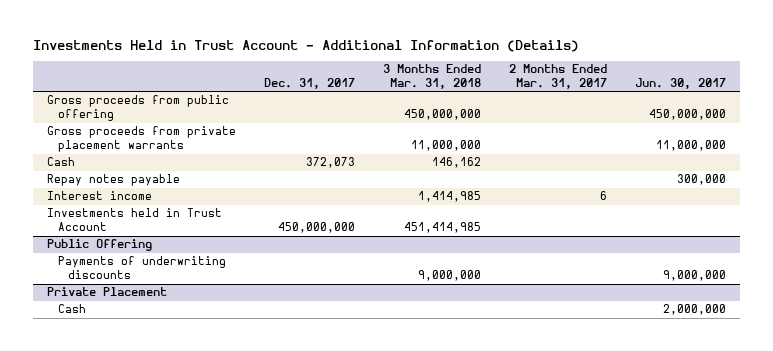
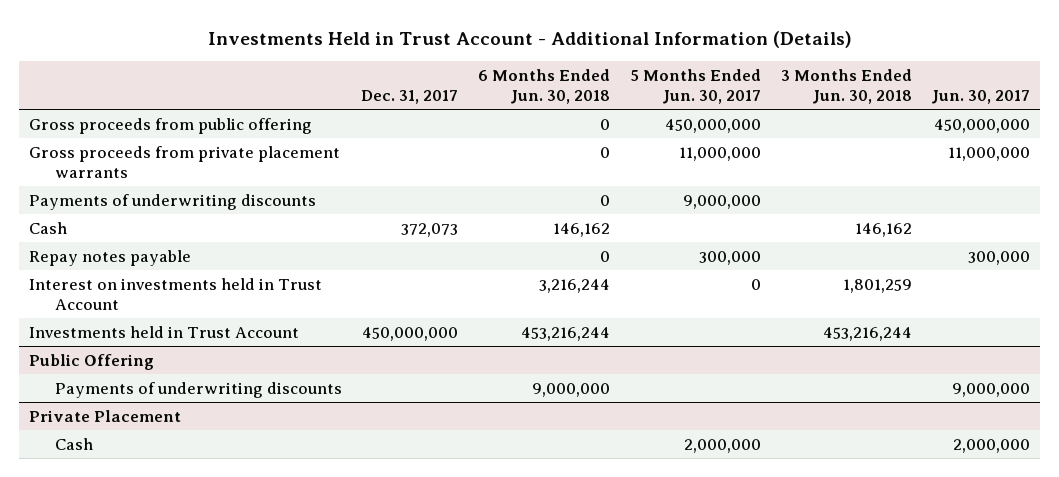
[383,64,482,89] 3 Months Ended Mar. 31, 2018 -> none
[509,64,608,89] 2 Months Ended Mar. 31, 2017 -> none
none -> [478,68,611,105] 6 Months Ended Jun. 30, 2018
none -> [629,68,761,105] 5 Months Ended Jun. 30, 2017
none -> [780,68,912,105] 3 Months Ended Jun. 30, 2018
none -> [28,193,316,210] Payments of underwriting discounts
[46,191,152,201] Interest income -> [28,277,322,310] Interest on investments held in Trust Account

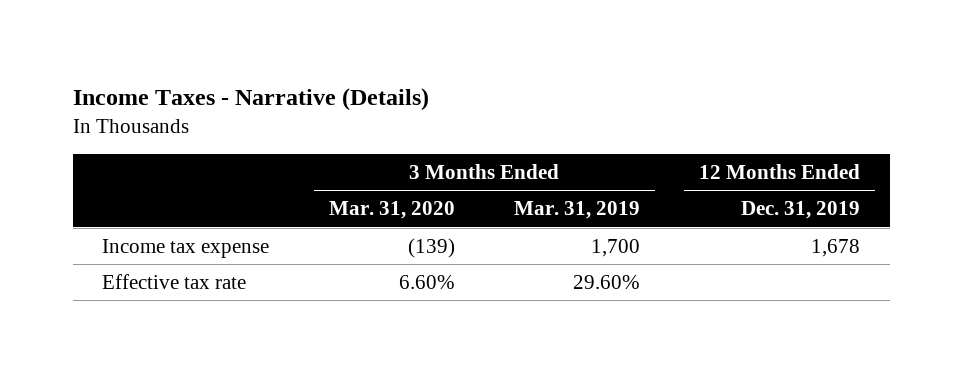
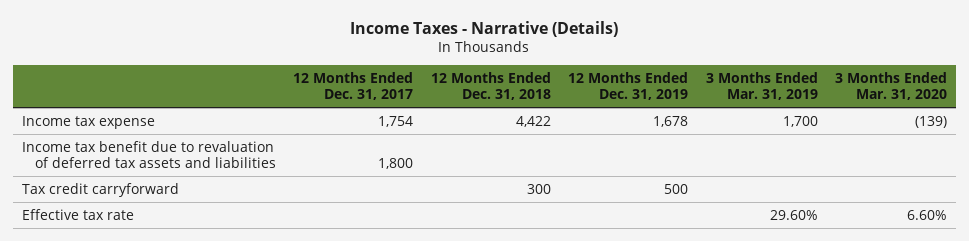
none -> [293,71,414,101] 12 Months Ended Dec. 31, 2017
none -> [430,71,551,101] 12 Months Ended Dec. 31, 2018
none -> [21,140,276,168] Income tax benefit due to revaluation of deferred tax assets and liabilities
none -> [21,182,179,197] Tax credit carryforward

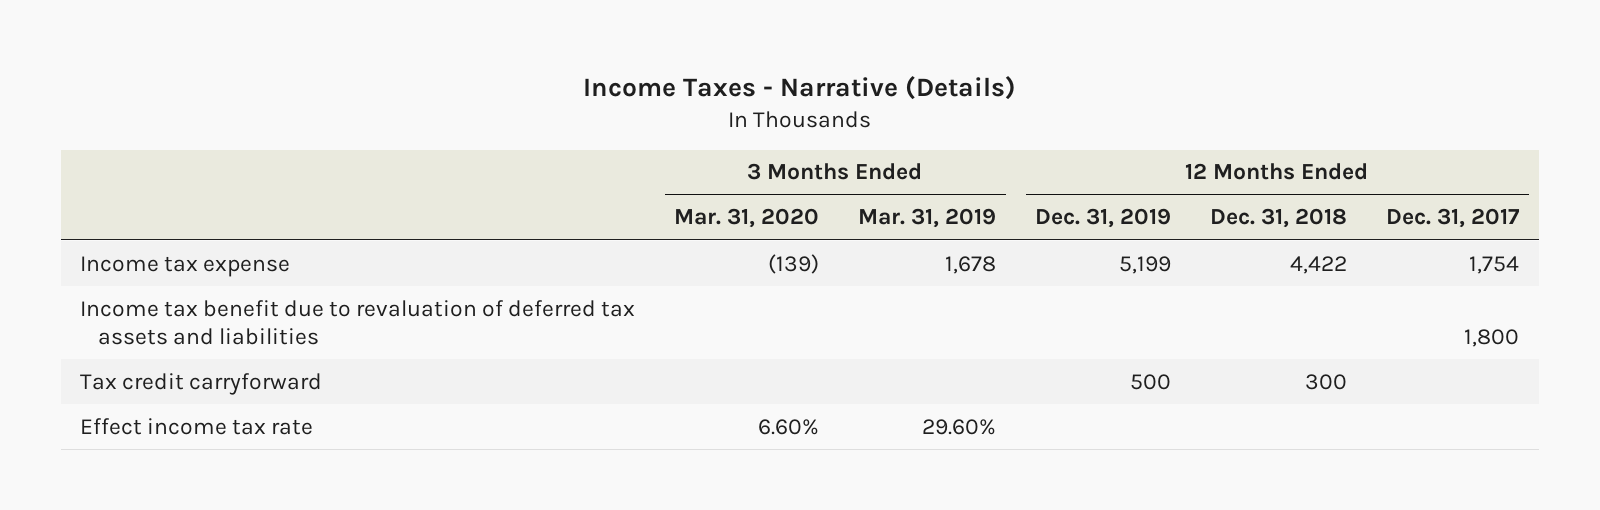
[653,115,689,127] 1,678 -> [1119,255,1172,274] 5,199
[782,115,818,127] 1,700 -> [945,255,997,274] 1,678
[21,208,134,220] Effective tax rate -> [80,417,314,435] Effect income tax rate

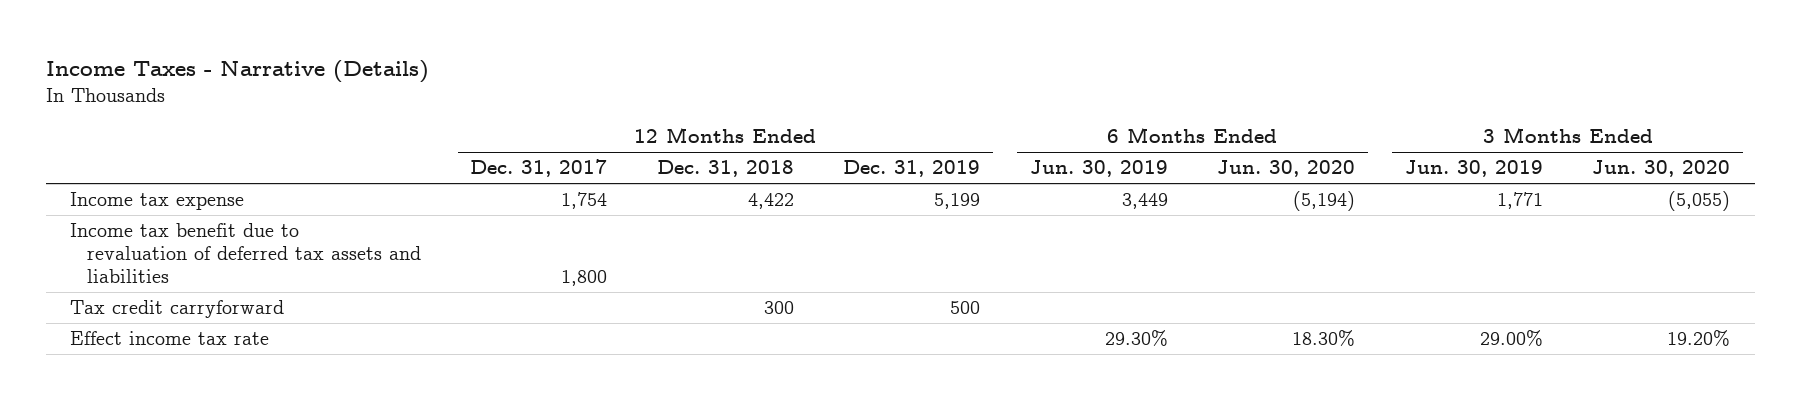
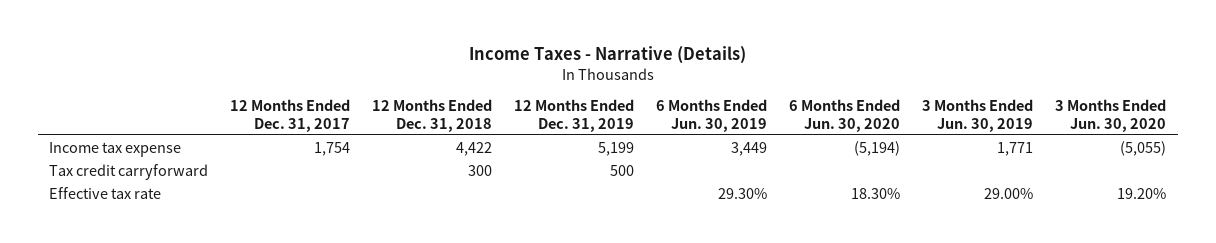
[70,223,421,283] Income tax benefit due to revaluation of deferred tax assets and liabilities -> none
[70,331,270,346] Effect income tax rate -> [49,186,162,199] Effective tax rate

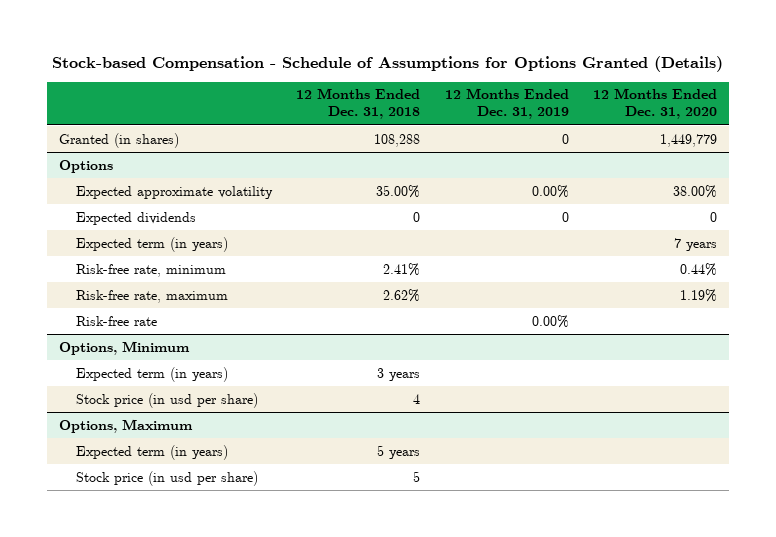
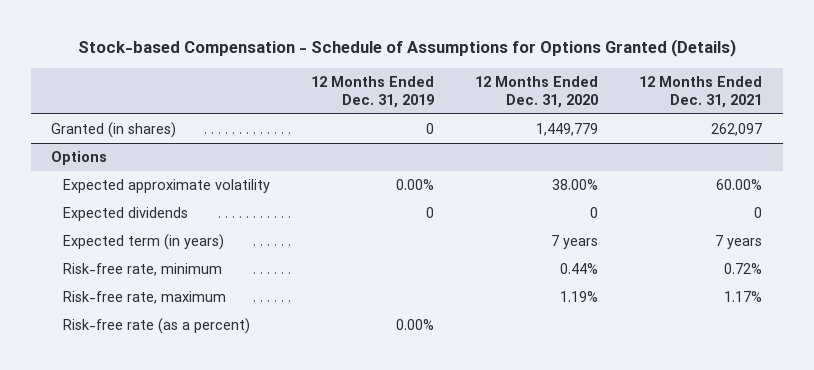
[296,88,421,120] 12 Months Ended Dec. 31, 2018 -> none
none -> [639,75,763,108] 12 Months Ended Dec. 31, 2021
[58,340,190,355] Options, Minimum -> none
[76,366,229,382] Expected term (in years) -> none
[76,392,259,408] Stock price (in usd per share) -> none
[58,418,193,433] Options, Maximum -> none
[76,444,229,460] Expected term (in years) -> none
[76,470,259,486] Stock price (in usd per share) -> none
[76,315,158,326] Risk-free rate -> [63,318,251,335] Risk-free rate (as a percent)

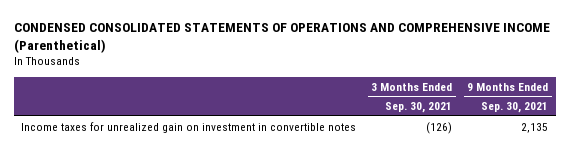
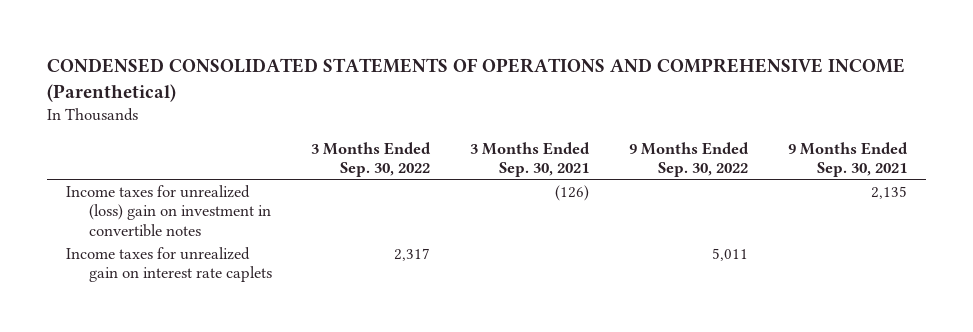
none -> [311,141,432,177] 3 Months Ended Sep. 30, 2022
none -> [628,141,749,177] 9 Months Ended Sep. 30, 2022
[21,121,357,133] Income taxes for unrealized gain on investment in convertible notes -> [66,185,271,237] Income taxes for unrealized (loss) gain on investment in convertible notes
none -> [66,247,272,283] Income taxes for unrealized gain on interest rate caplets

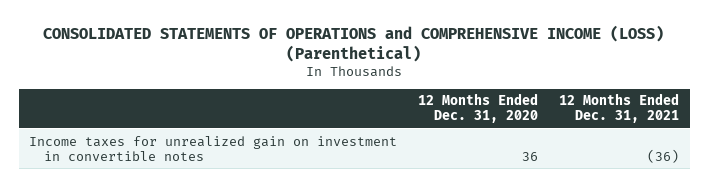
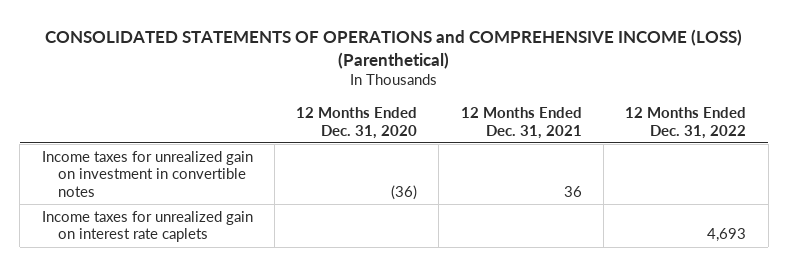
none -> [625,107,747,139] 12 Months Ended Dec. 31, 2022
[522,151,539,161] 36 -> [391,184,418,200] (36)
[647,148,680,163] (36) -> [563,185,582,197] 36
none -> [41,210,253,243] Income taxes for unrealized gain on interest rate caplets

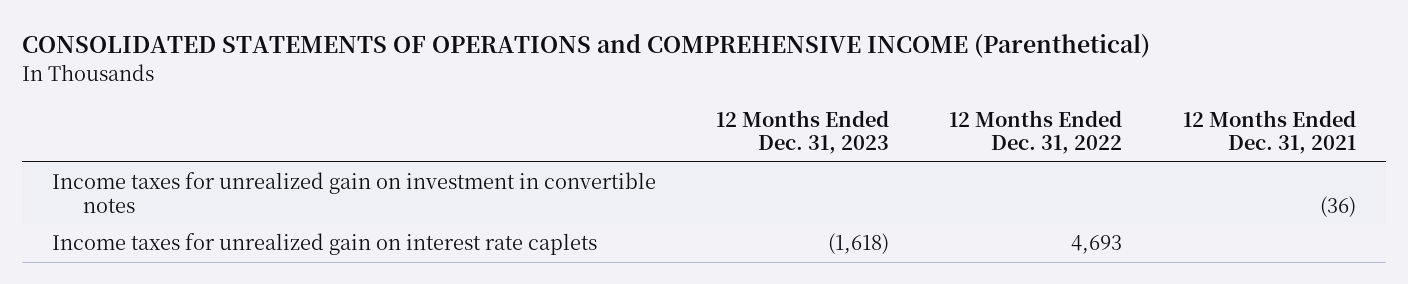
[44,28,742,69] CONSOLIDATED STATEMENTS OF OPERATIONS and COMPREHENSIVE INCOME (LOSS) (Parenthetical) -> [21,33,1150,59] CONSOLIDATED STATEMENTS OF OPERATIONS and COMPREHENSIVE INCOME (Parenthetical)
[296,107,418,139] 12 Months Ended Dec. 31, 2020 -> none
none -> [716,109,890,155] 12 Months Ended Dec. 31, 2023
[563,185,582,197] 36 -> [1319,195,1356,217] (36)

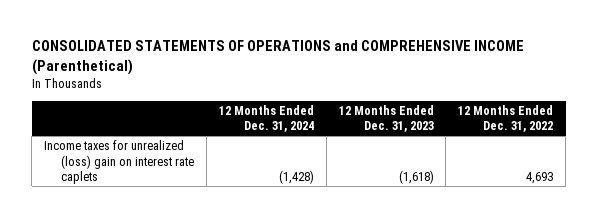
[1182,109,1356,155] 12 Months Ended Dec. 31, 2021 -> none
none -> [218,104,314,133] 12 Months Ended Dec. 31, 2024
[52,172,657,213] Income taxes for unrealized gain on investment in convertible notes -> none
[52,233,598,256] Income taxes for unrealized gain on interest rate caplets -> [43,140,195,185] Income taxes for unrealized (loss) gain on interest rate caplets

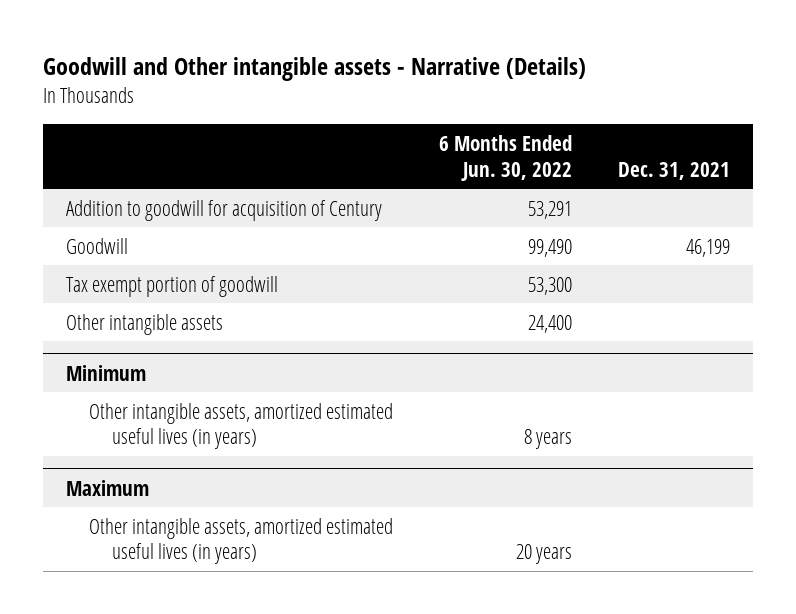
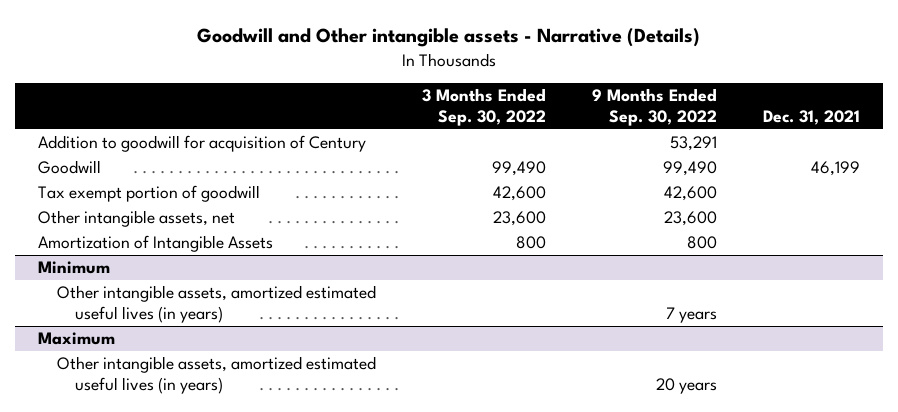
[439,134,573,181] 6 Months Ended Jun. 30, 2022 -> none
none -> [421,88,546,127] 3 Months Ended Sep. 30, 2022
none -> [591,88,717,127] 9 Months Ended Sep. 30, 2022
[65,313,223,335] Other intangible assets -> [38,210,236,228] Other intangible assets, net
none -> [38,235,274,253] Amortization of Intangible Assets

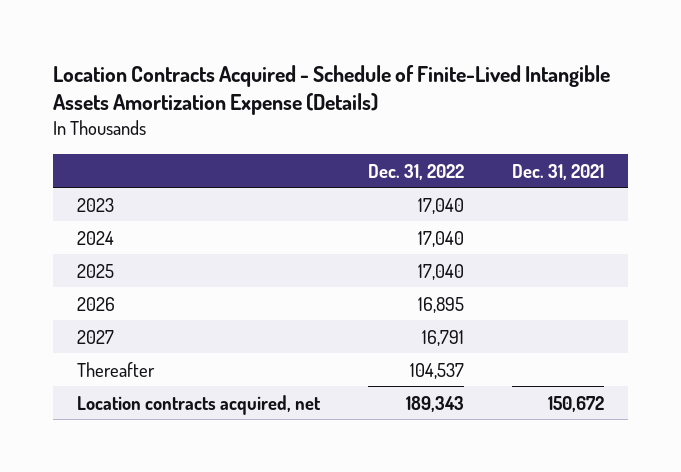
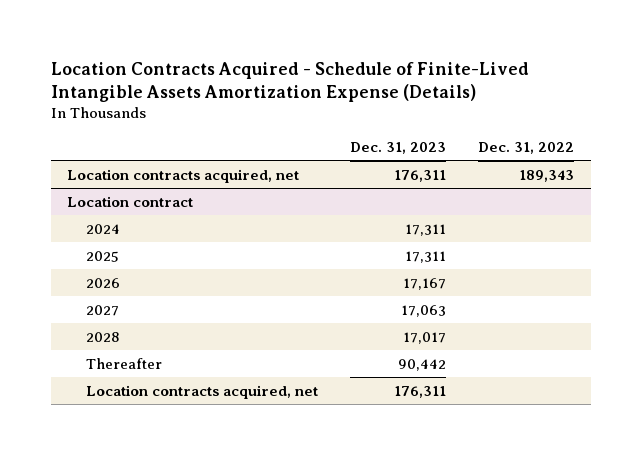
[512,163,605,180] Dec. 31, 2021 -> none
none -> [350,142,447,155] Dec. 31, 2023
[76,197,114,212] 2023 -> none
[76,230,114,245] 2024 -> none
[76,263,114,278] 2025 -> none
[76,296,115,311] 2026 -> none
[76,329,114,344] 2027 -> none
[76,361,155,377] Thereafter -> none
none -> [67,195,194,207] Location contract
none -> [85,223,120,234] 2024
none -> [85,250,119,262] 2025
none -> [85,277,120,288] 2026
none -> [85,304,119,316] 2027
none -> [85,331,120,342] 2028
none -> [85,357,162,369] Thereafter
none -> [85,384,318,399] Location contracts acquired, net

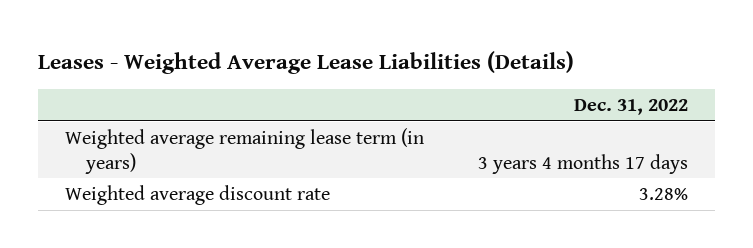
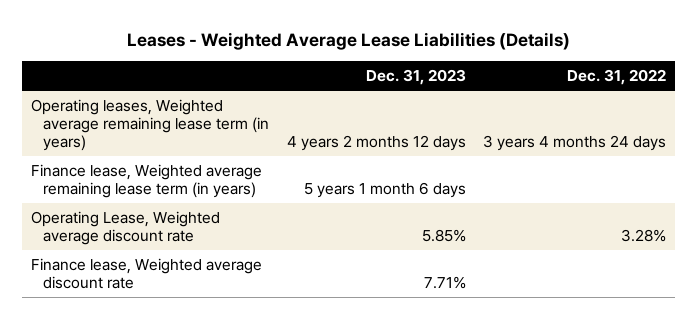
none -> [365,69,466,86] Dec. 31, 2023
[64,128,424,174] Weighted average remaining lease term (in years) -> [30,98,270,152] Operating leases, Weighted average remaining lease term (in years)
[478,153,689,174] 3 years 4 months 17 days -> [483,135,667,152] 3 years 4 months 24 days
none -> [30,163,262,198] Finance lease, Weighted average remaining lease term (in years)
[64,185,330,206] Weighted average discount rate -> [30,210,220,245] Operating Lease, Weighted average discount rate
none -> [30,257,262,289] Finance lease, Weighted average discount rate

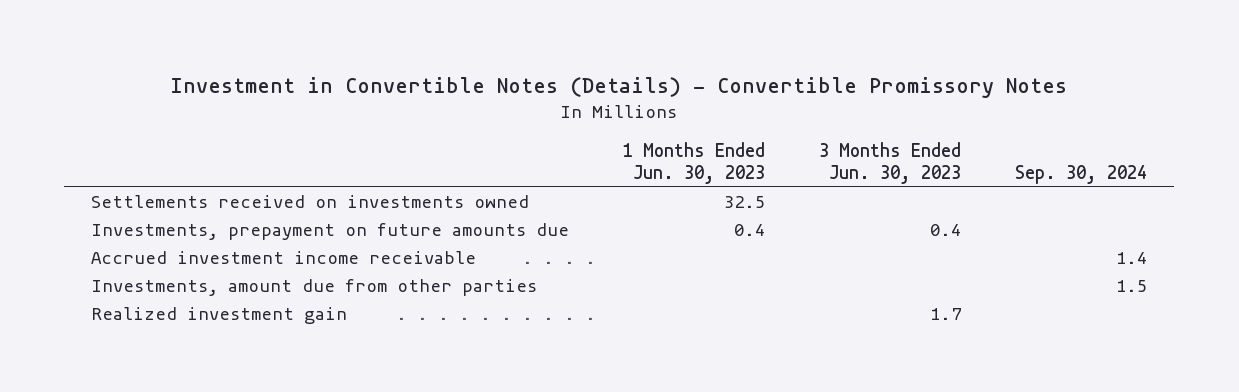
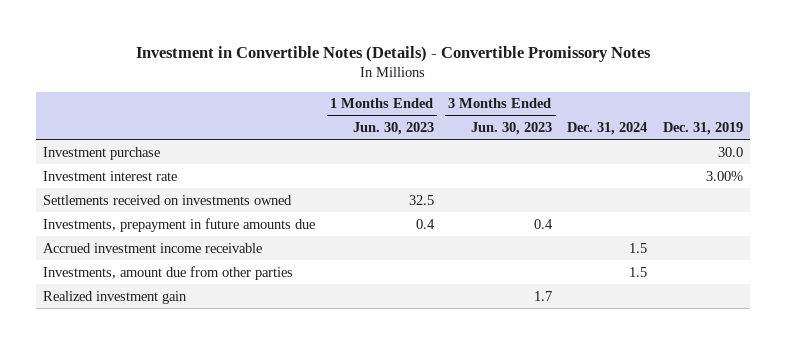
[1015,164,1148,184] Sep. 30, 2024 -> none
none -> [567,122,648,136] Dec. 31, 2024
none -> [662,122,743,136] Dec. 31, 2019
none -> [43,146,161,160] Investment purchase
none -> [43,170,178,181] Investment interest rate
[91,223,570,241] Investments, prepayment on future amounts due -> [43,217,316,232] Investments, prepayment in future amounts due

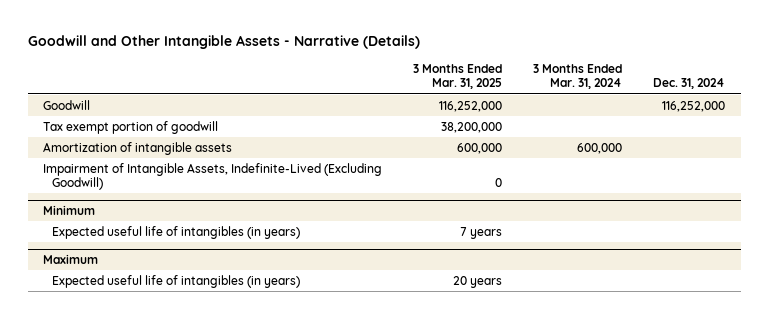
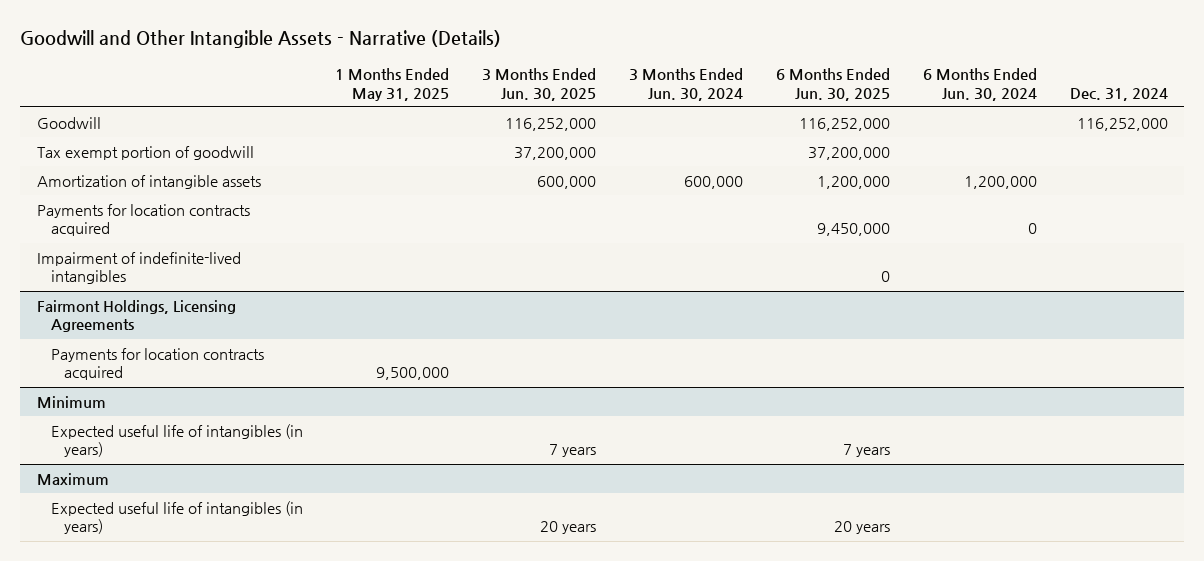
[413,64,503,90] 3 Months Ended Mar. 31, 2025 -> none
[533,64,623,90] 3 Months Ended Mar. 31, 2024 -> none
none -> [335,68,450,101] 1 Months Ended May 31, 2025
none -> [482,68,597,101] 3 Months Ended Jun. 30, 2025
none -> [629,68,744,101] 3 Months Ended Jun. 30, 2024
none -> [775,68,890,101] 6 Months Ended Jun. 30, 2025
none -> [922,68,1037,101] 6 Months Ended Jun. 30, 2024
none -> [36,203,250,237] Payments for location contracts acquired
[43,162,383,191] Impairment of Intangible Assets, Indefinite-Lived (Excluding Goodwill) -> [36,251,241,285] Impairment of indefinite-lived intangibles
none -> [36,299,236,333] Fairmont Holdings, Licensing Agreements
none -> [50,347,264,381] Payments for location contracts acquired

